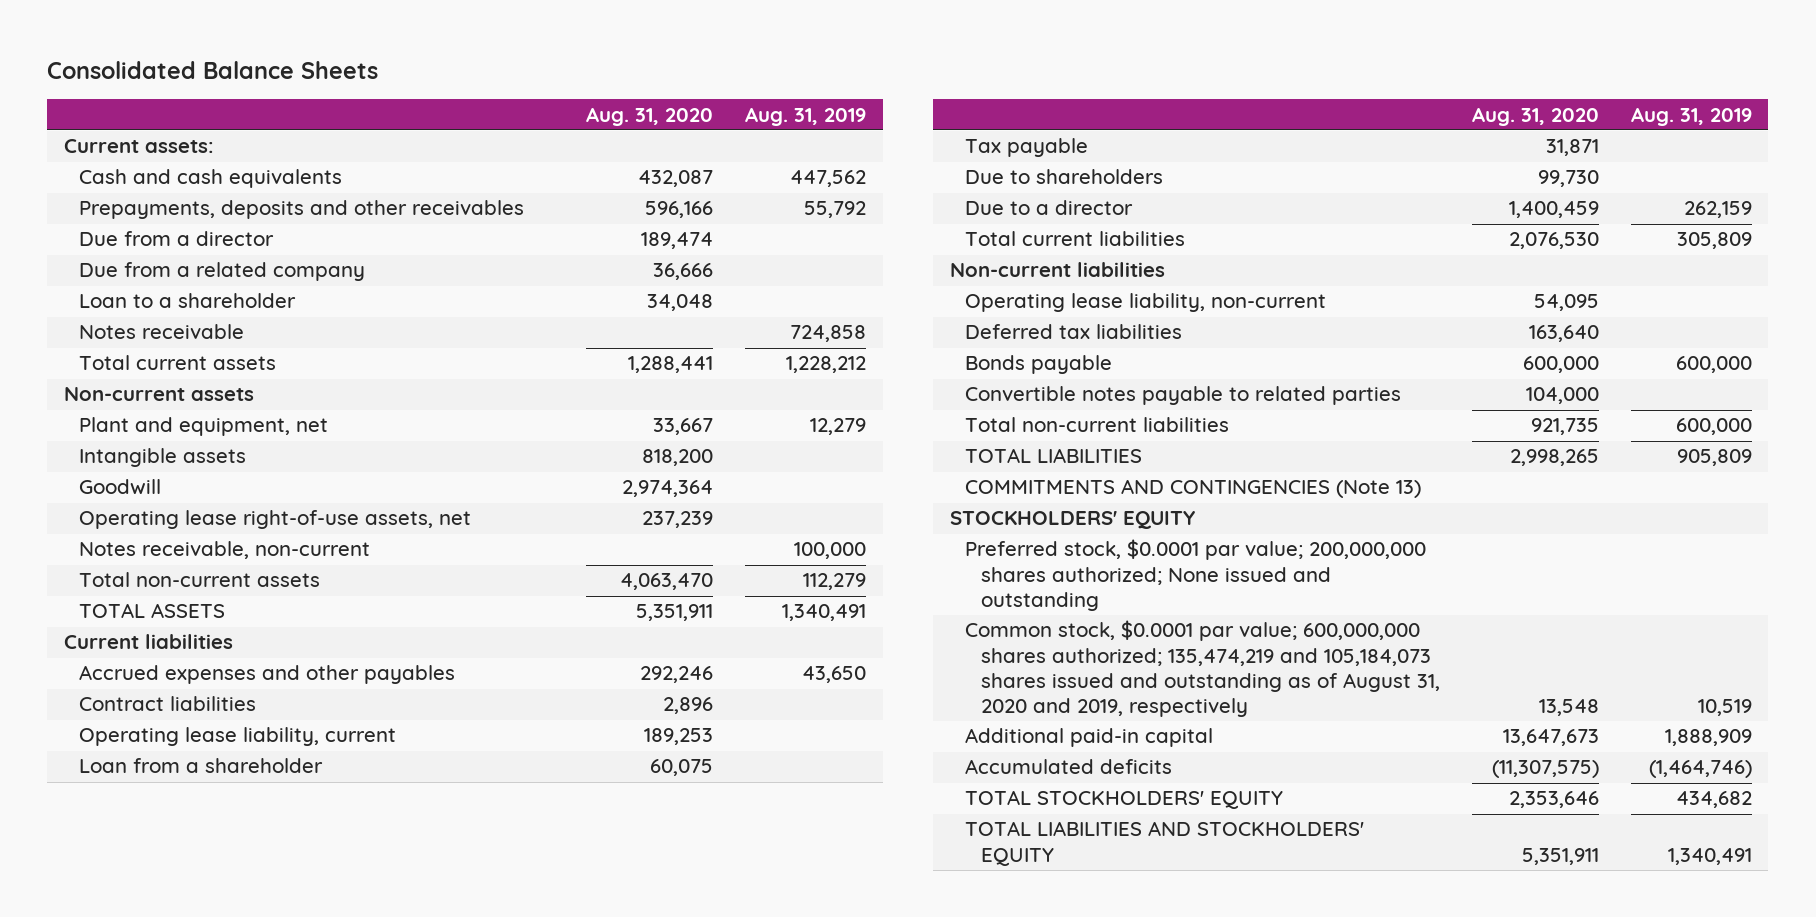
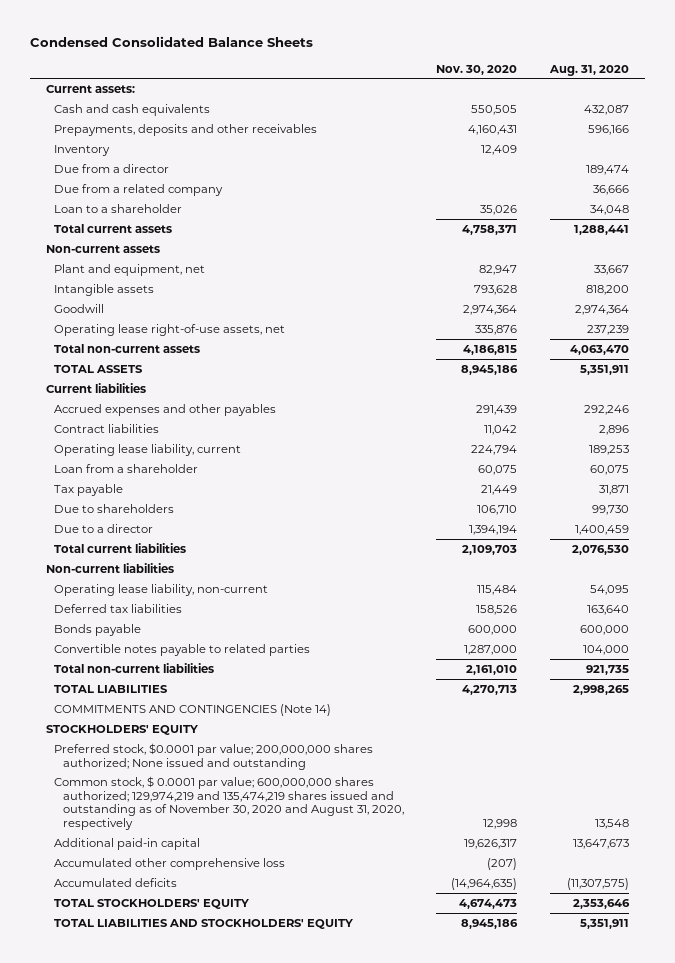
[47,60,379,79] Consolidated Balance Sheets -> [29,36,313,48] Condensed Consolidated Balance Sheets
[745,106,867,126] Aug. 31, 2019 -> none
none -> [436,64,518,75] Nov. 30, 2020
none -> [54,144,111,156] Inventory
[79,324,245,340] Notes receivable -> none
[79,541,371,560] Notes receivable, non-current -> none
[965,479,1422,499] COMMITMENTS AND CONTINGENCIES (Note 13) -> [54,703,332,716] COMMITMENTS AND CONTINGENCIES (Note 14)
[965,620,1440,718] Common stock, $0.0001 par value; 600,000,000 shares authorized; 135,474,219 and 105,184,073 shares issued and outstanding as of August 31, 2020 and 2019, respectively -> [54,775,404,831] Common stock, $ 0.0001 par value; 600,000,000 shares authorized; 129,974,219 and 135,474,219 shares issued and outstanding as of November 30, 2020 and August 31, 2020, respectively
none -> [54,857,286,870] Accumulated other comprehensive loss

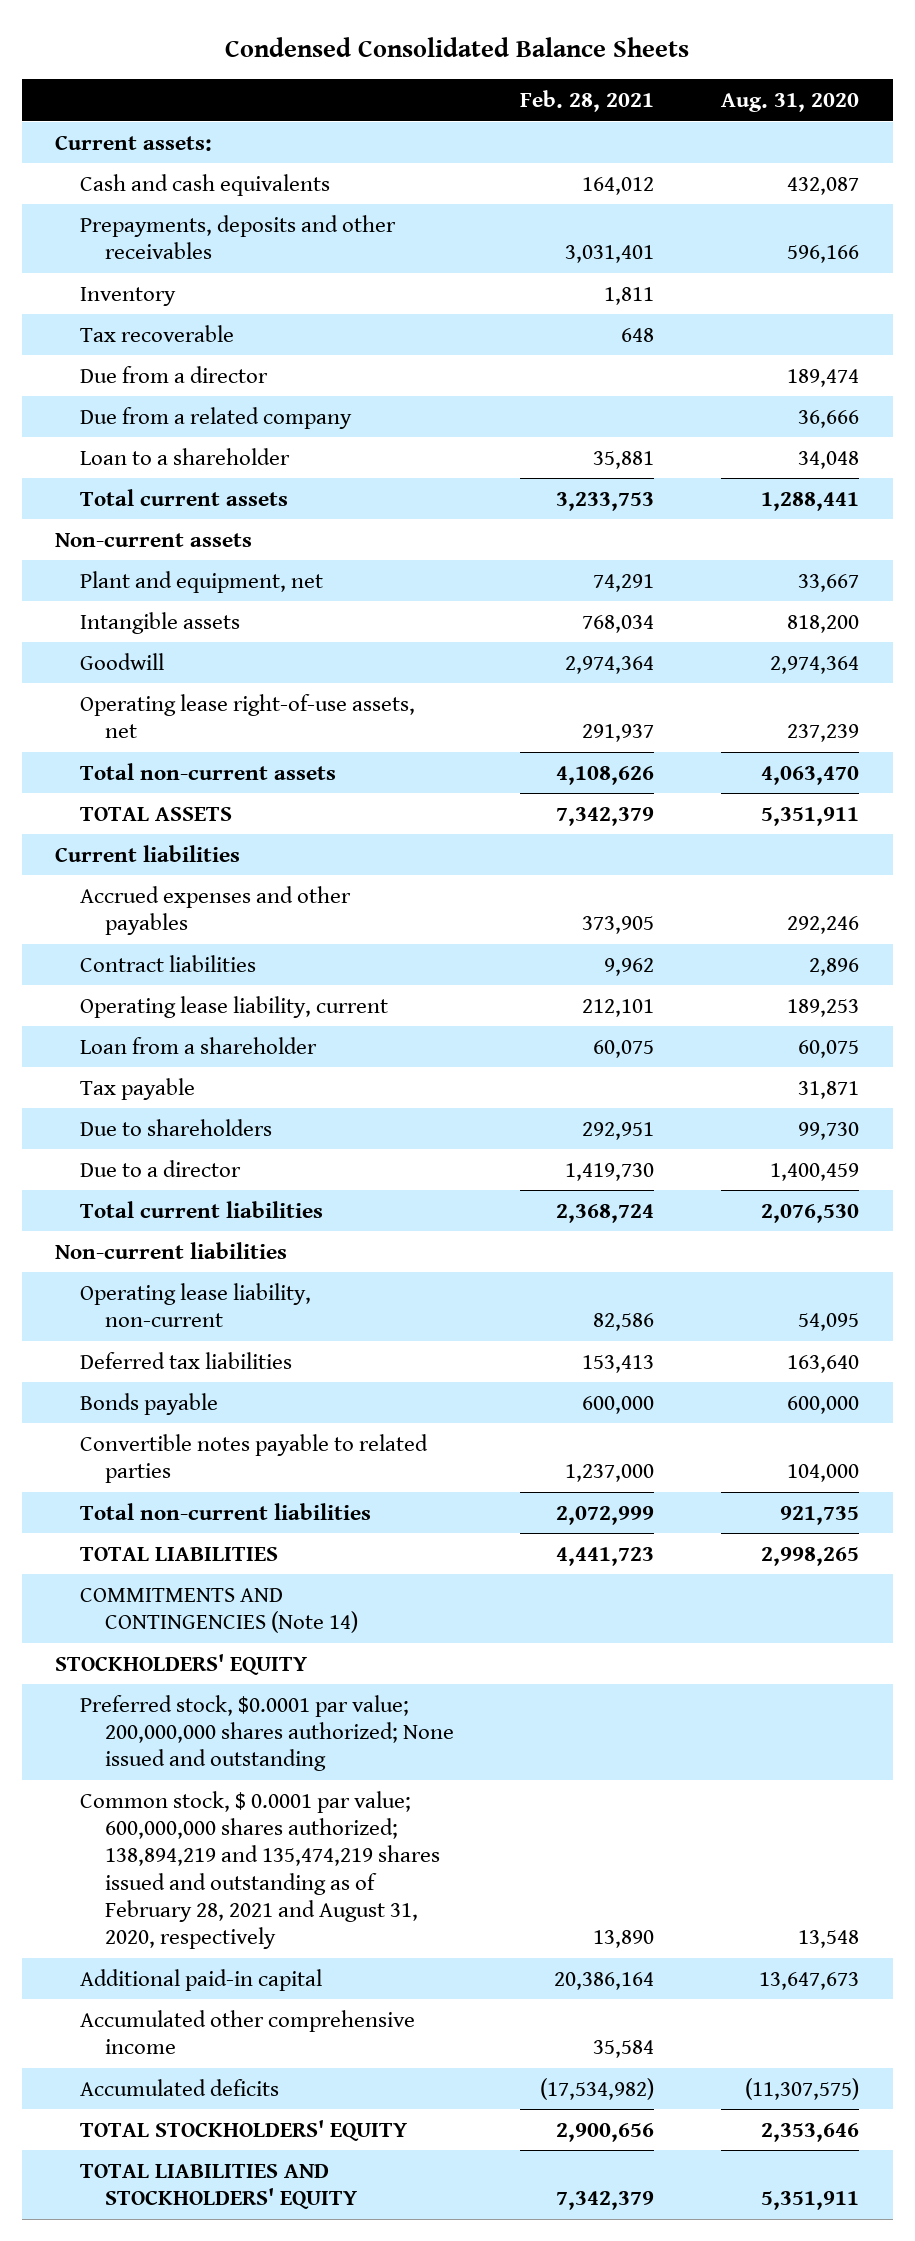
[436,64,518,75] Nov. 30, 2020 -> none
none -> [520,89,655,112] Feb. 28, 2021
none -> [79,324,234,342] Tax recoverable
[54,775,404,831] Common stock, $ 0.0001 par value; 600,000,000 shares authorized; 129,974,219 and 135,474,219 shares issued and outstanding as of November 30, 2020 and August 31, 2020, respectively -> [79,1790,440,1950] Common stock, $ 0.0001 par value; 600,000,000 shares authorized; 138,894,219 and 135,474,219 shares issued and outstanding as of February 28, 2021 and August 31, 2020, respectively
[54,857,286,870] Accumulated other comprehensive loss -> [79,2009,415,2054] Accumulated other comprehensive income

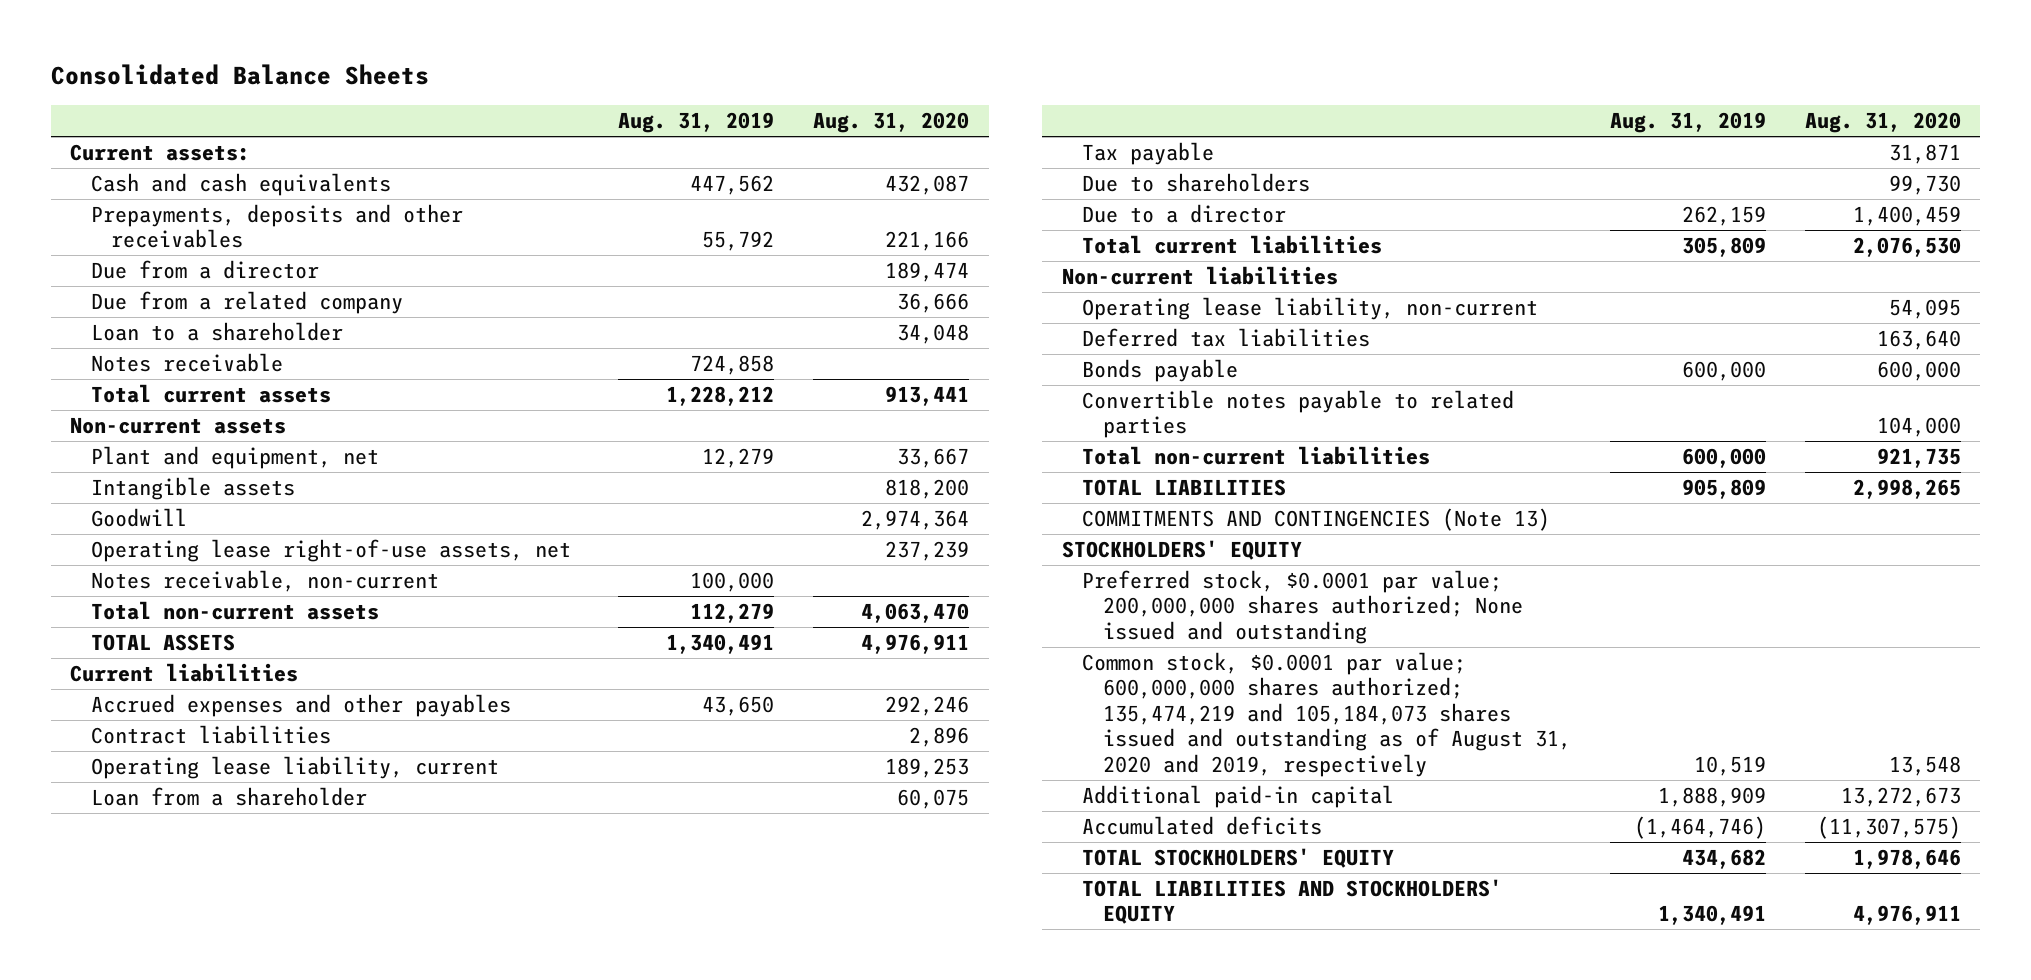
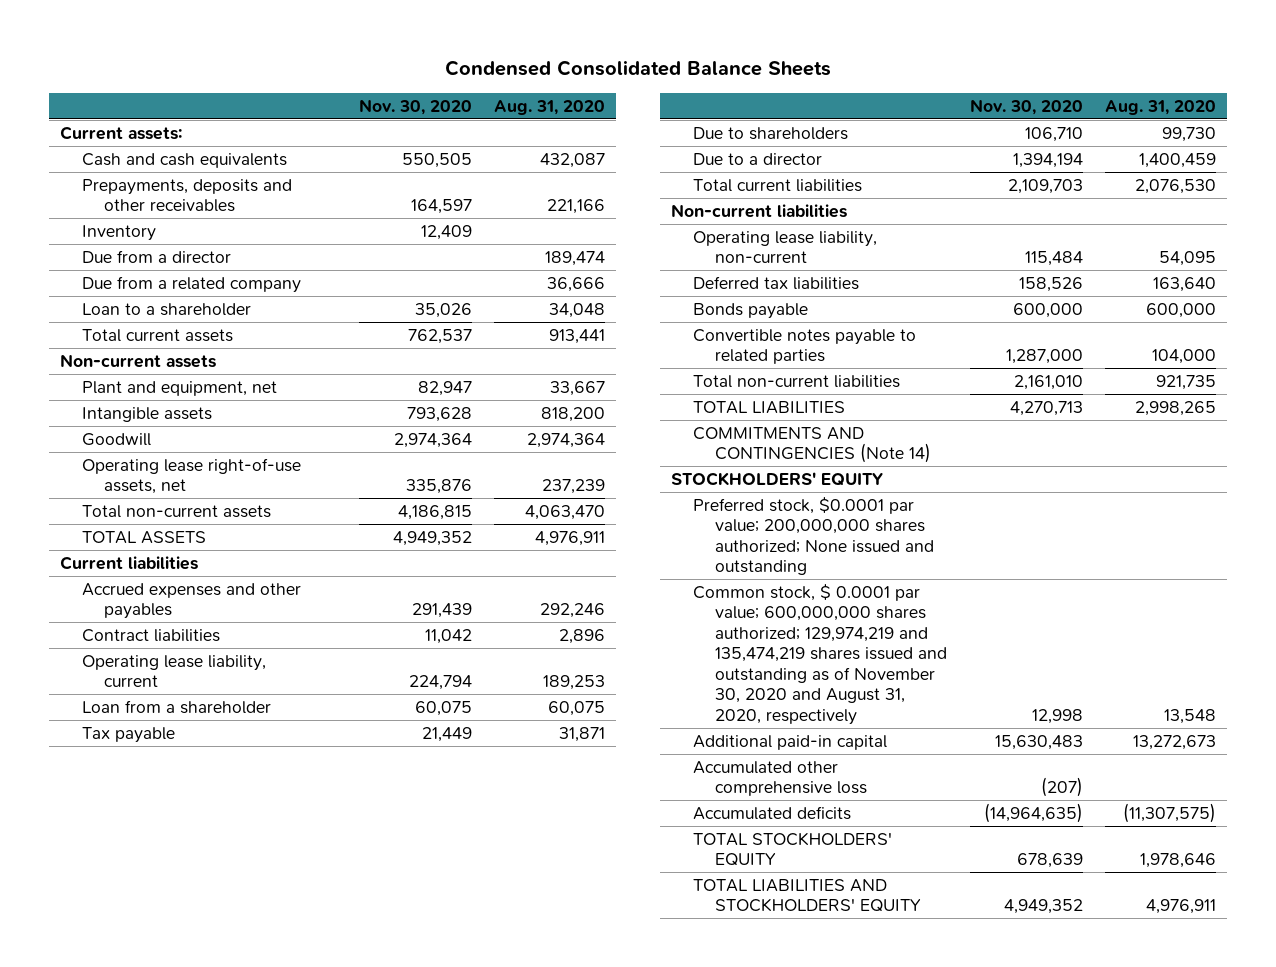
[50,63,429,85] Consolidated Balance Sheets -> [444,60,831,77] Condensed Consolidated Balance Sheets
[618,112,775,134] Aug. 31, 2019 -> none
none -> [358,98,472,115] Nov. 30, 2020
none -> [82,224,157,241] Inventory
[90,352,283,372] Notes receivable -> none
[90,569,439,592] Notes receivable, non-current -> none
[1082,507,1551,531] COMMITMENTS AND CONTINGENCIES (Note 13) -> [693,426,932,464] COMMITMENTS AND CONTINGENCIES (Note 14)
[1082,651,1571,777] Common stock, $0.0001 par value; 600,000,000 shares authorized; 135,474,219 and 105,184,073 shares issued and outstanding as of August 31, 2020 and 2019, respectively -> [693,583,948,725] Common stock, $ 0.0001 par value; 600,000,000 shares authorized; 129,974,219 and 135,474,219 shares issued and outstanding as of November 30, 2020 and August 31, 2020, respectively
none -> [693,760,868,797] Accumulated other comprehensive loss

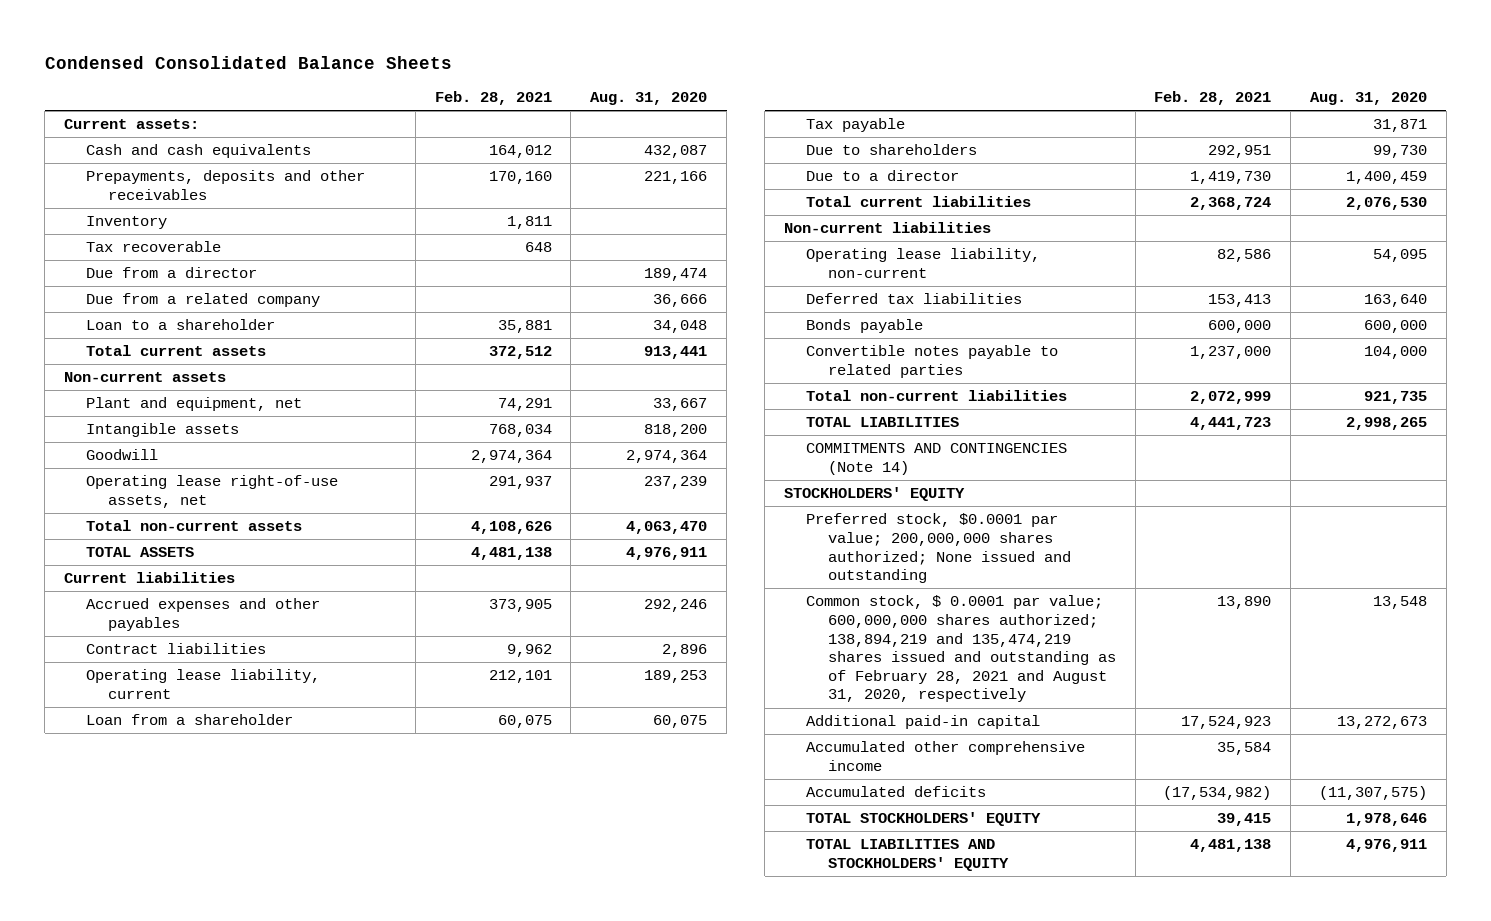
[358,98,472,115] Nov. 30, 2020 -> none
none -> [434,91,552,106] Feb. 28, 2021
none -> [86,241,222,253] Tax recoverable
[693,583,948,725] Common stock, $ 0.0001 par value; 600,000,000 shares authorized; 129,974,219 and 135,474,219 shares issued and outstanding as of November 30, 2020 and August 31, 2020, respectively -> [805,595,1116,703] Common stock, $ 0.0001 par value; 600,000,000 shares authorized; 138,894,219 and 135,474,219 shares issued and outstanding as of February 28, 2021 and August 31, 2020, respectively
[693,760,868,797] Accumulated other comprehensive loss -> [805,741,1085,771] Accumulated other comprehensive income

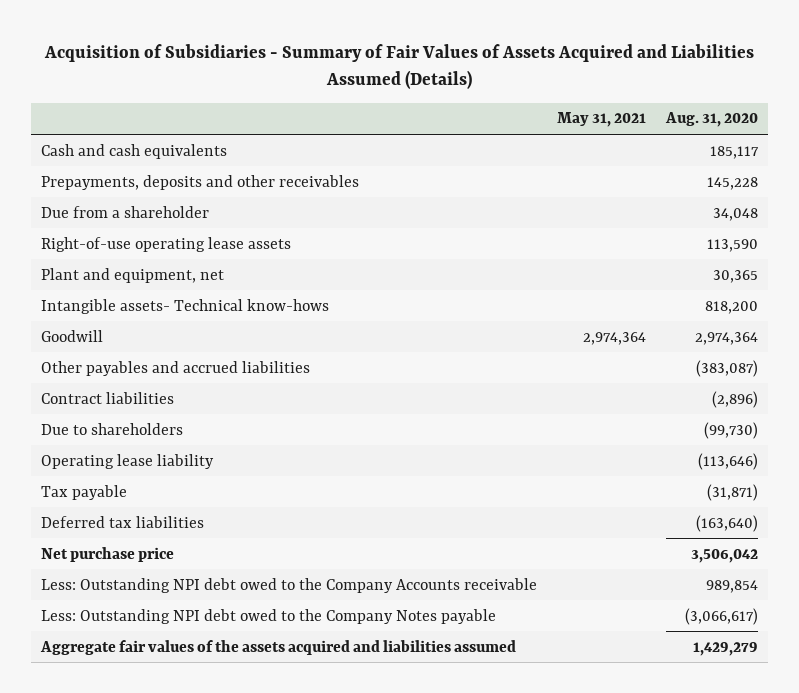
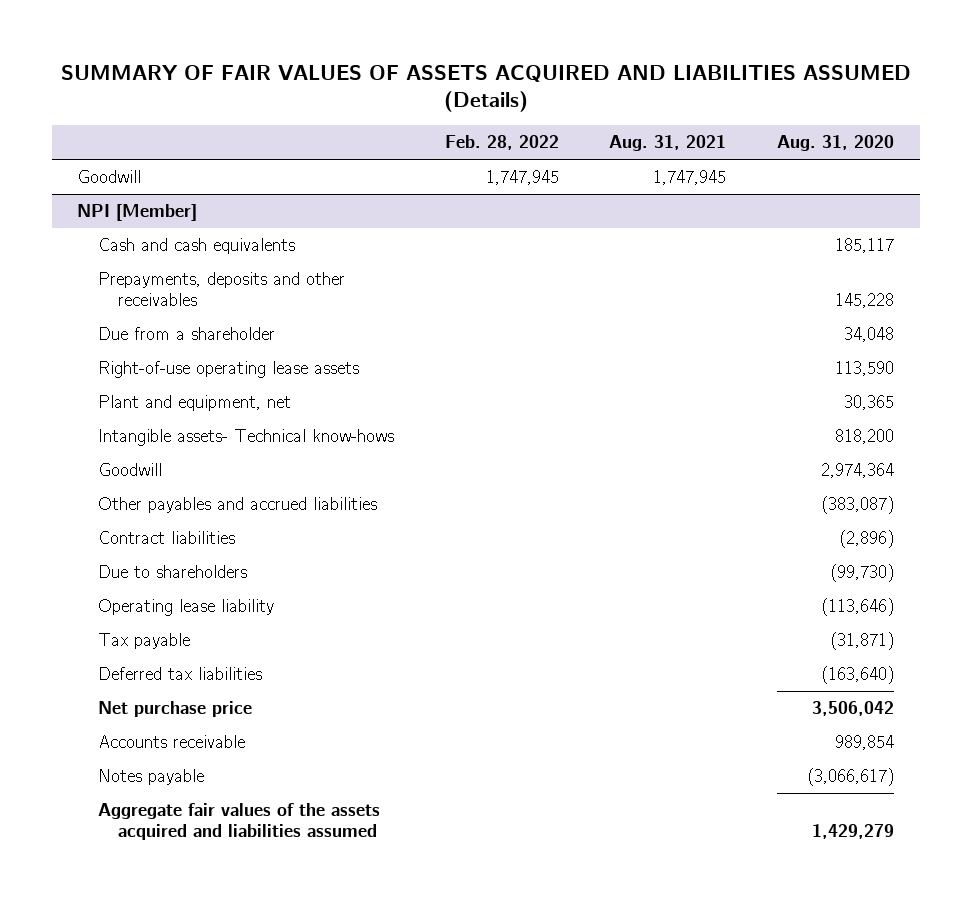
[43,44,754,90] Acquisition of Subsidiaries - Summary of Fair Values of Assets Acquired and Liabilities Assumed (Details) -> [60,64,911,113] SUMMARY OF FAIR VALUES OF ASSETS ACQUIRED AND LIABILITIES ASSUMED (Details)
[557,112,647,128] May 31, 2021 -> none
none -> [444,135,559,151] Feb. 28, 2022
none -> [609,135,727,152] Aug. 31, 2021
none -> [77,170,142,184] Goodwill
none -> [77,204,198,222] NPI [Member]
[41,577,538,593] Less: Outstanding NPI debt owed to the Company Accounts receivable -> [97,735,245,749] Accounts receivable
[41,608,497,624] Less: Outstanding NPI debt owed to the Company Notes payable -> [97,769,204,786] Notes payable

